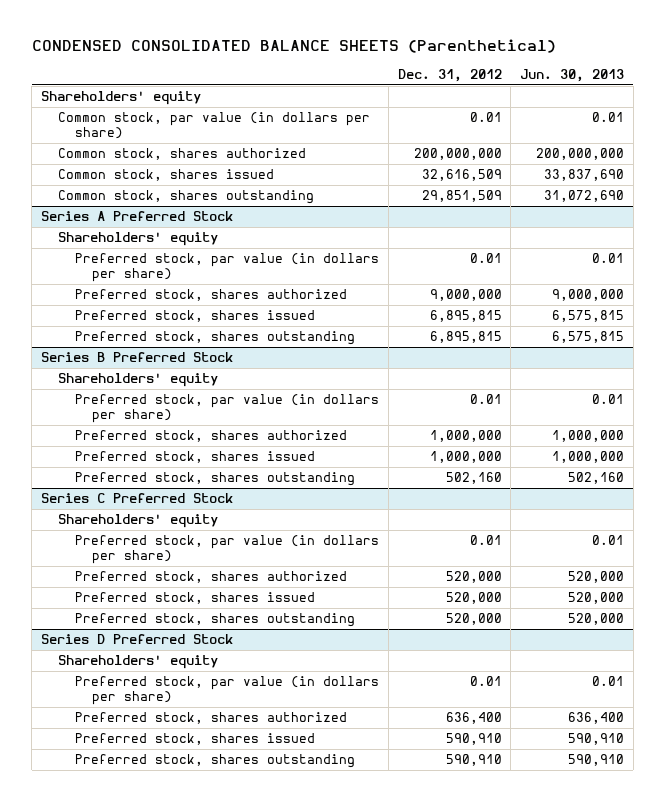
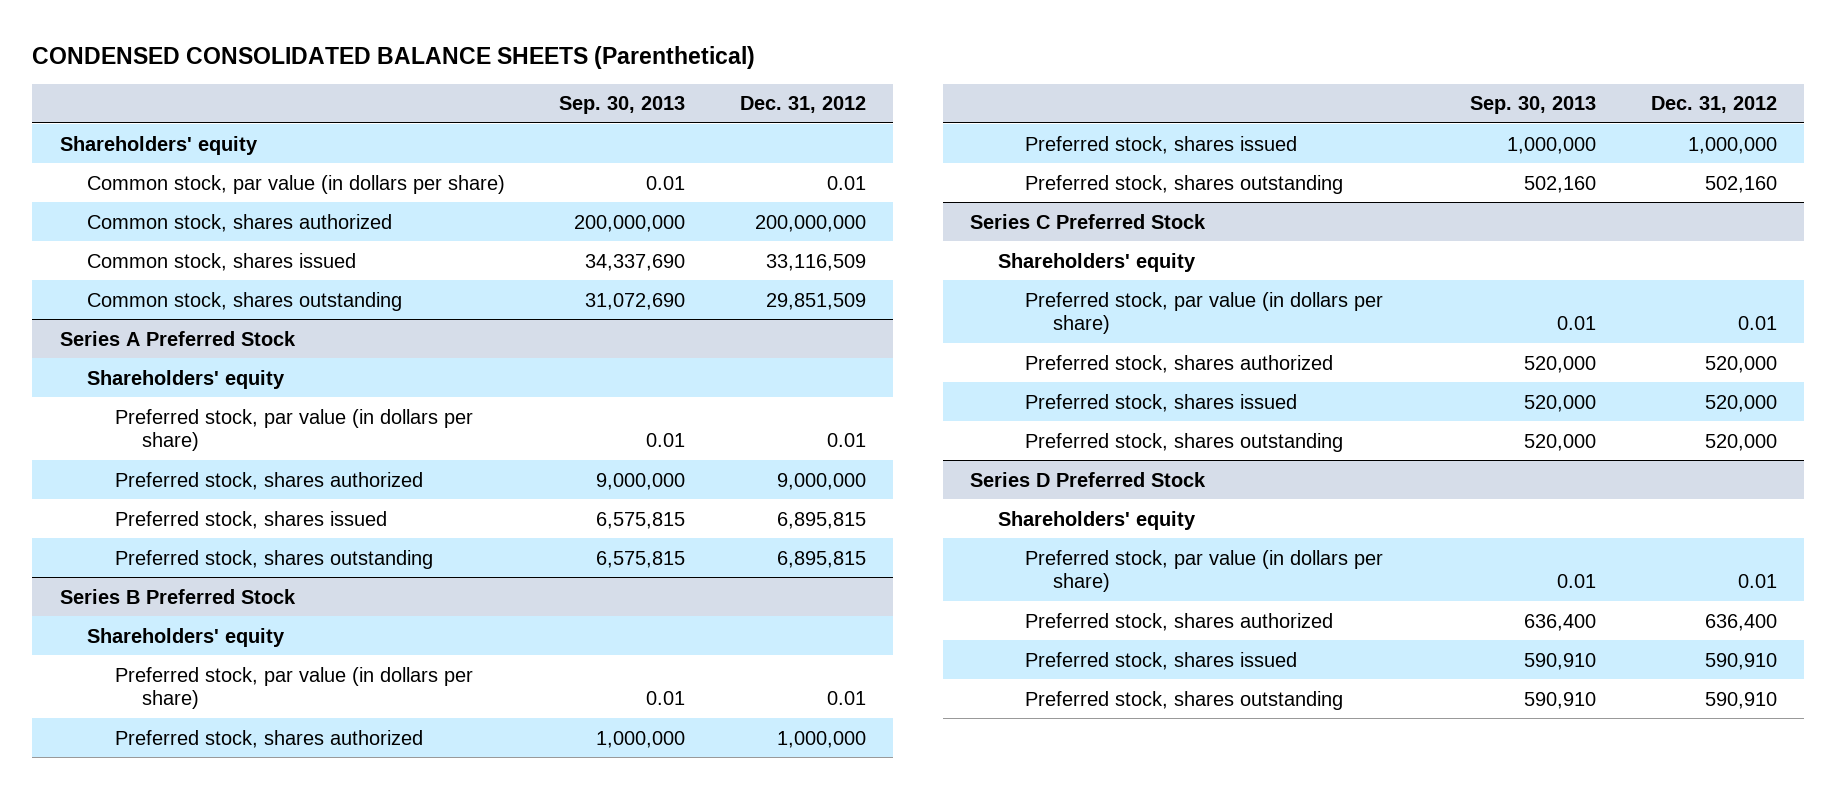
[520,68,625,82] Jun. 30, 2013 -> none
none -> [559,96,686,115] Sep. 30, 2013
[421,169,502,182] 32,616,509 -> [765,253,866,271] 33,116,509

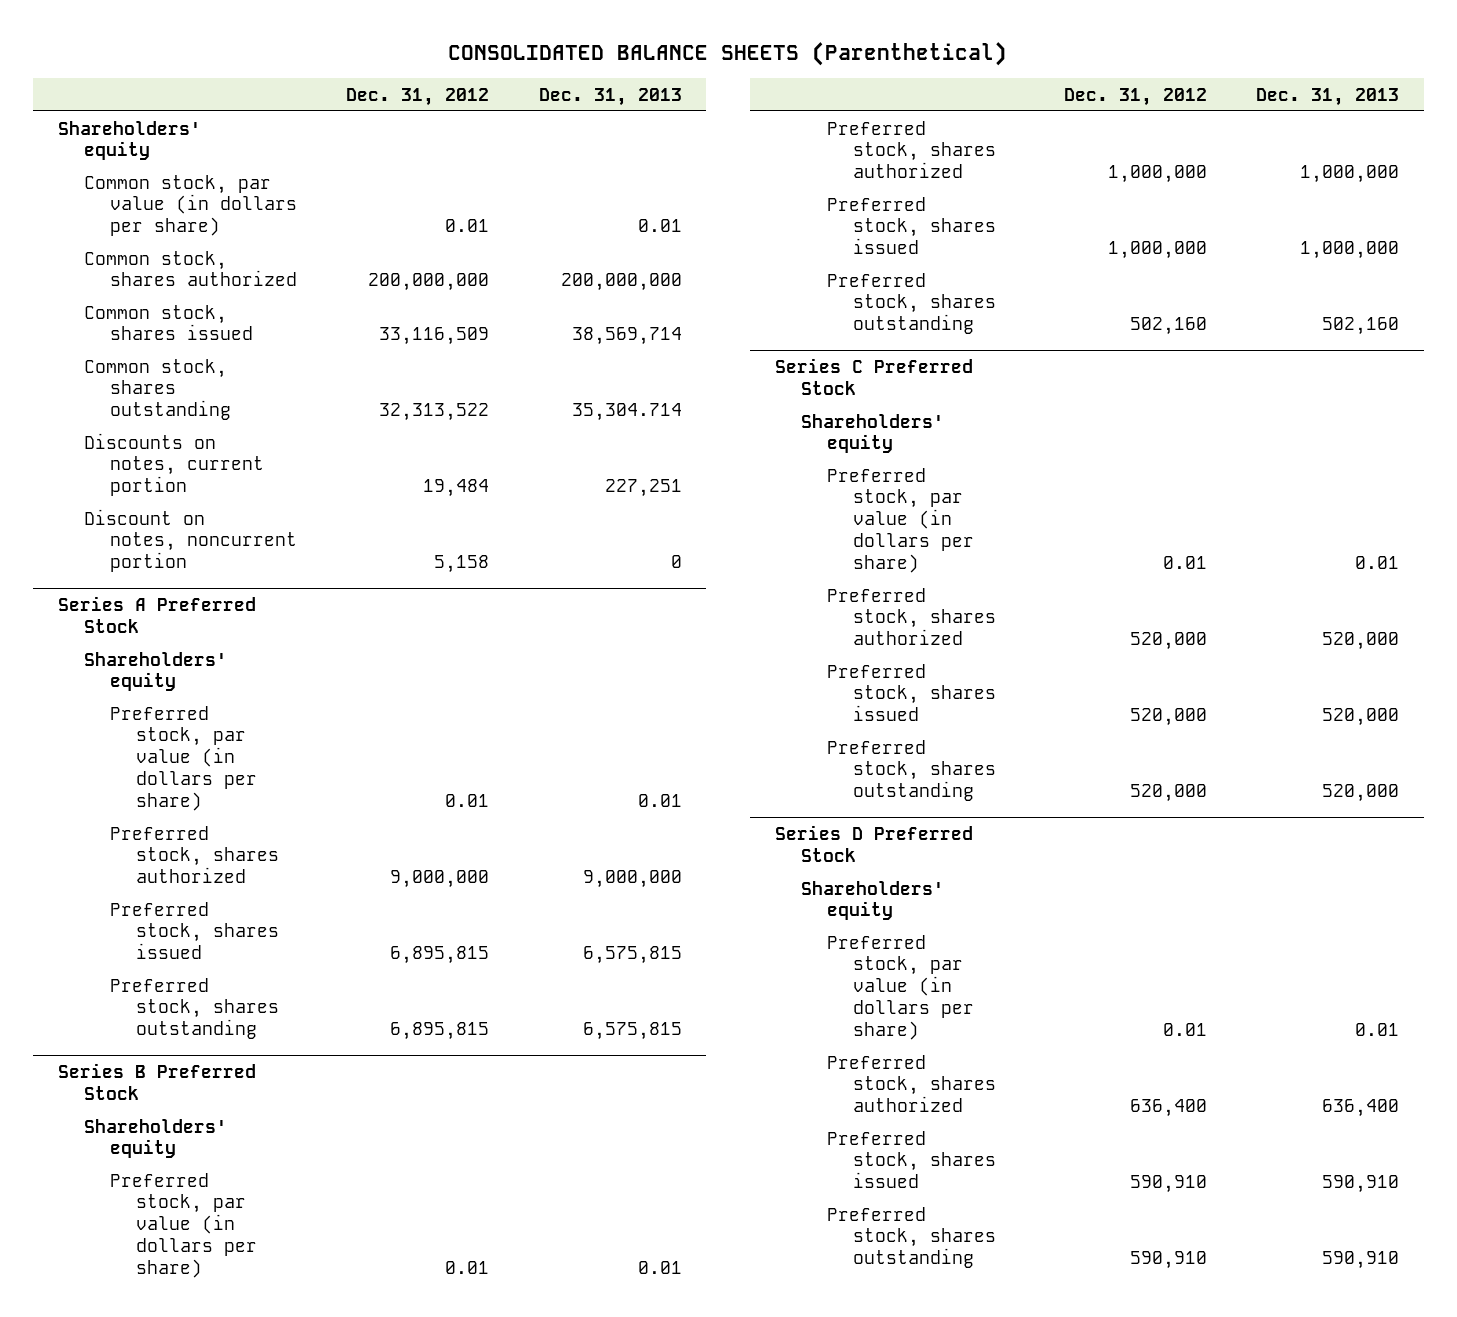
[32,45,756,69] CONDENSED CONSOLIDATED BALANCE SHEETS (Parenthetical) -> [448,42,1008,67] CONSOLIDATED BALANCE SHEETS (Parenthetical)
[559,96,686,115] Sep. 30, 2013 -> none
none -> [538,87,682,106] Dec. 31, 2013
[765,292,866,310] 29,851,509 -> [379,403,490,422] 32,313,522
none -> [83,432,264,497] Discounts on notes, current portion
none -> [83,508,297,573] Discount on notes, noncurrent portion

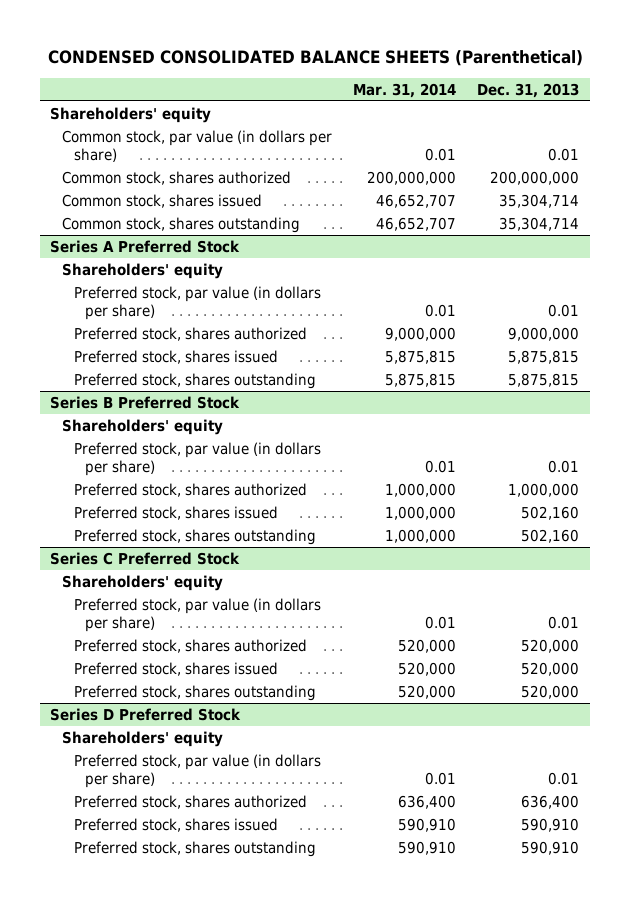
[448,42,1008,67] CONSOLIDATED BALANCE SHEETS (Parenthetical) -> [47,49,583,66] CONDENSED CONSOLIDATED BALANCE SHEETS (Parenthetical)
[346,87,490,106] Dec. 31, 2012 -> none
none -> [353,82,457,98] Mar. 31, 2014
[83,432,264,497] Discounts on notes, current portion -> none
[83,508,297,573] Discount on notes, noncurrent portion -> none
[571,327,682,346] 38,569,714 -> [499,193,580,208] 35,304,714
[571,403,682,422] 35,304.714 -> [499,216,580,231] 35,304,714
[582,946,682,965] 6,575,815 -> [508,349,580,364] 5,875,815
[582,1022,682,1041] 6,575,815 -> [508,372,580,387] 5,875,815
[1299,241,1399,260] 1,000,000 -> [521,505,580,520] 502,160

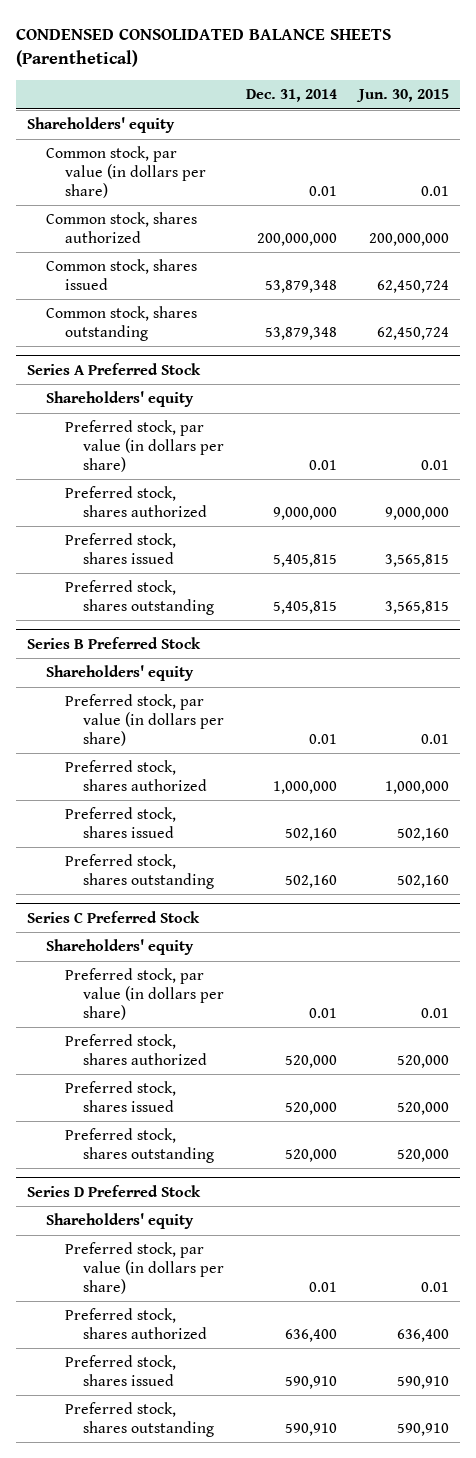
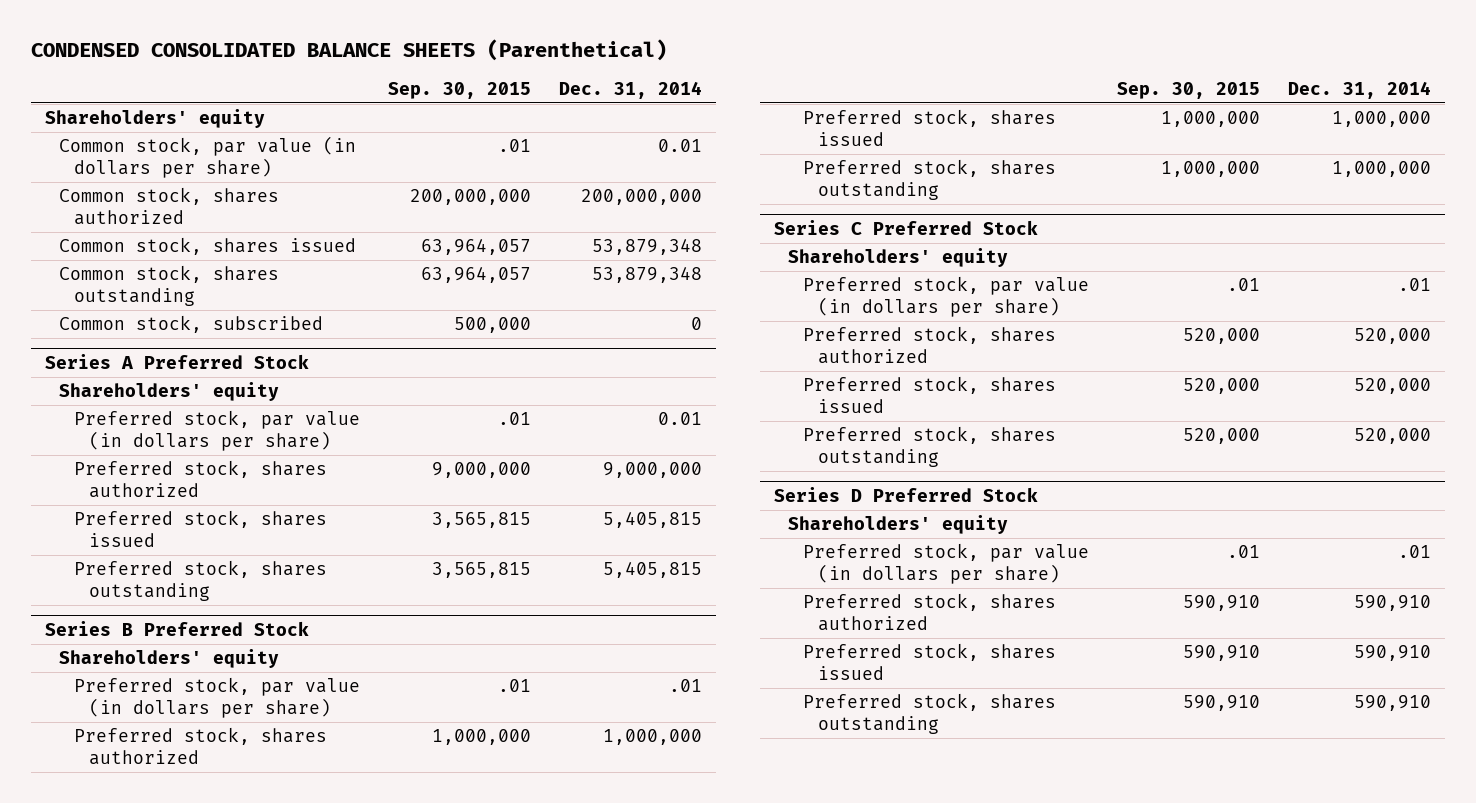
[356,89,450,103] Jun. 30, 2015 -> none
none -> [387,81,531,99] Sep. 30, 2015
none -> [59,314,324,333] Common stock, subscribed
[309,733,338,744] 0.01 -> [669,678,703,692] .01
[285,827,338,841] 502,160 -> [1332,110,1432,127] 1,000,000
[285,874,338,888] 502,160 -> [1332,160,1432,177] 1,000,000
[309,1007,338,1018] 0.01 -> [1398,277,1432,291] .01
[309,1281,338,1292] 0.01 -> [1398,544,1432,558] .01
[285,1328,338,1342] 636,400 -> [1354,594,1432,611] 590,910

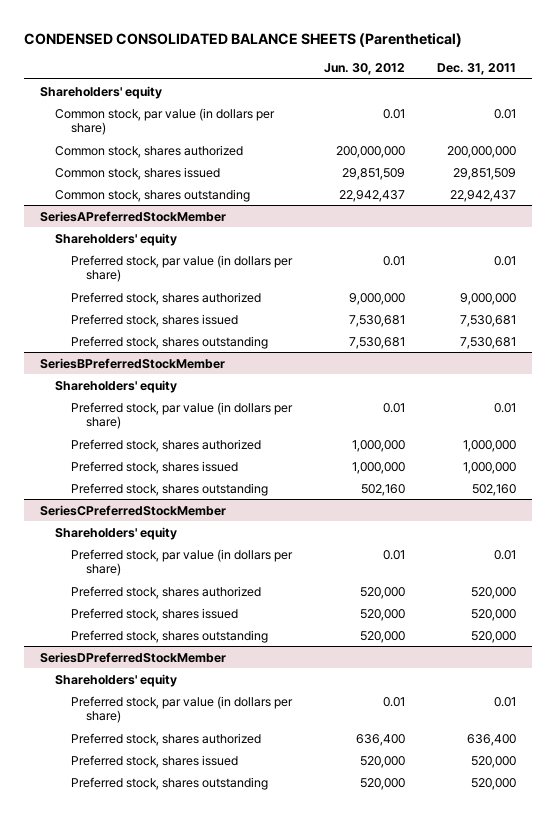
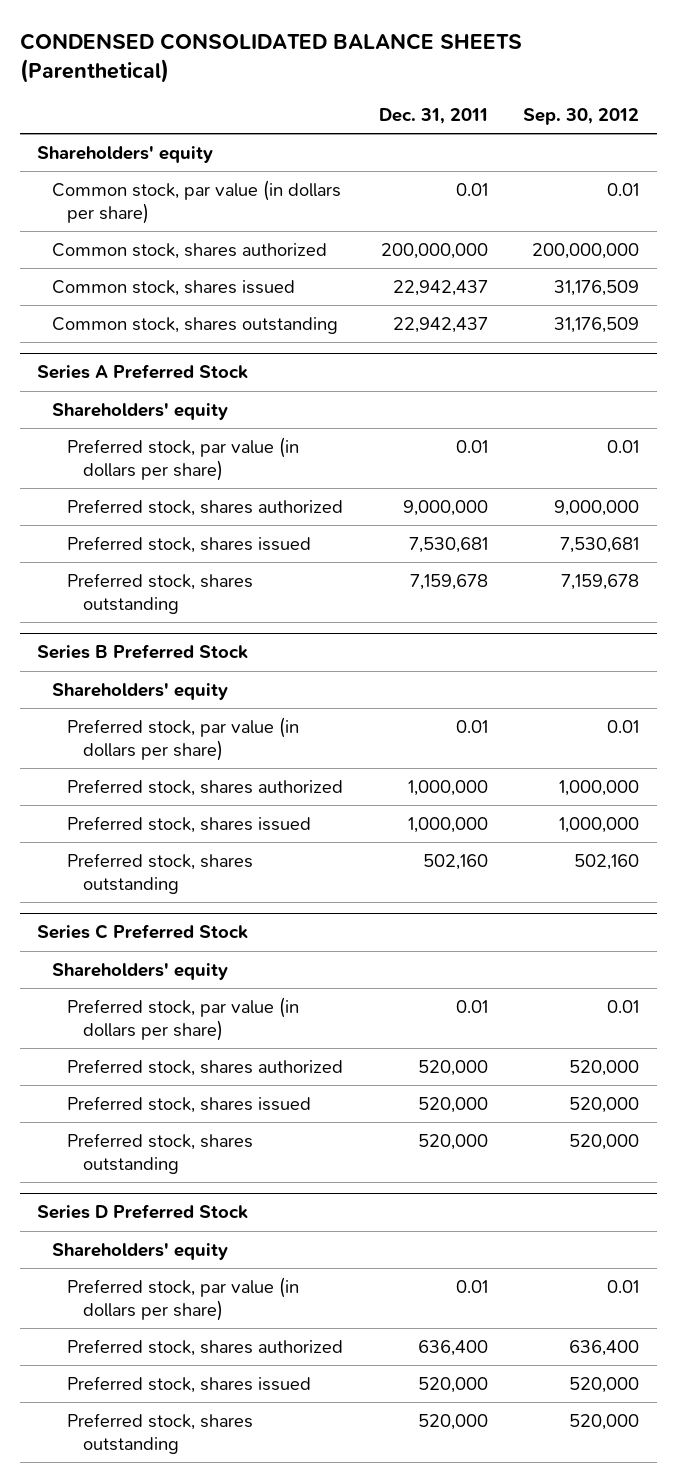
[323,63,405,76] Jun. 30, 2012 -> none
none -> [523,108,640,126] Sep. 30, 2012
[452,167,516,180] 29,851,509 -> [392,279,488,296] 22,942,437
[39,210,226,222] SeriesAPreferredStockMember -> none
none -> [37,364,249,380] Series A Preferred Stock
[39,357,225,369] SeriesBPreferredStockMember -> none
[459,336,516,349] 7,530,681 -> [409,573,488,590] 7,159,678
none -> [37,644,249,660] Series B Preferred Stock
[39,504,226,516] SeriesCPreferredStockMember -> none
none -> [37,924,249,940] Series C Preferred Stock
[39,651,226,663] SeriesDPreferredStockMember -> none
none -> [37,1204,249,1220] Series D Preferred Stock

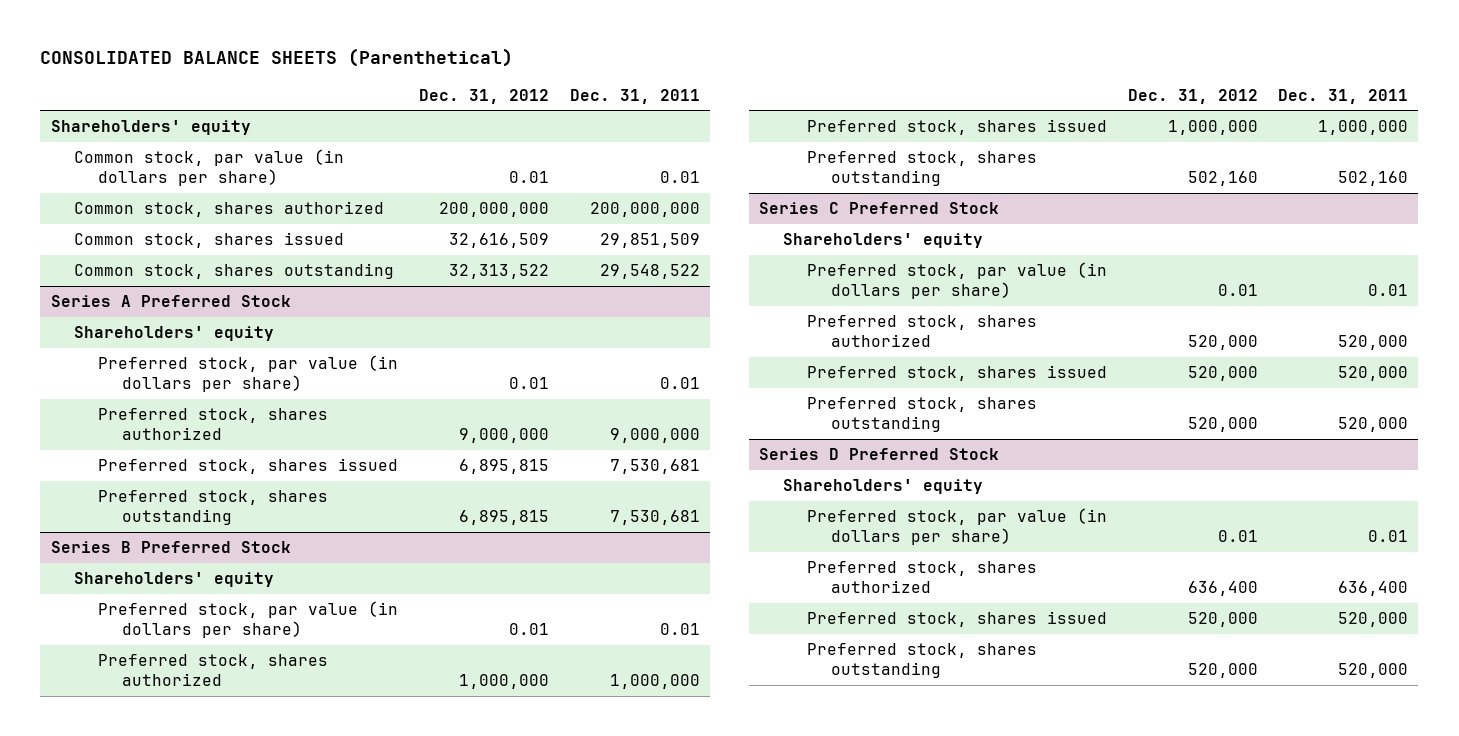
[19,32,522,83] CONDENSED CONSOLIDATED BALANCE SHEETS (Parenthetical) -> [40,48,514,68] CONSOLIDATED BALANCE SHEETS (Parenthetical)
[523,108,640,126] Sep. 30, 2012 -> none
none -> [419,88,550,104] Dec. 31, 2012
[392,279,488,296] 22,942,437 -> [599,233,700,249] 29,851,509
[392,316,488,333] 22,942,437 -> [599,264,700,280] 29,548,522
[409,573,488,590] 7,159,678 -> [609,509,700,525] 7,530,681

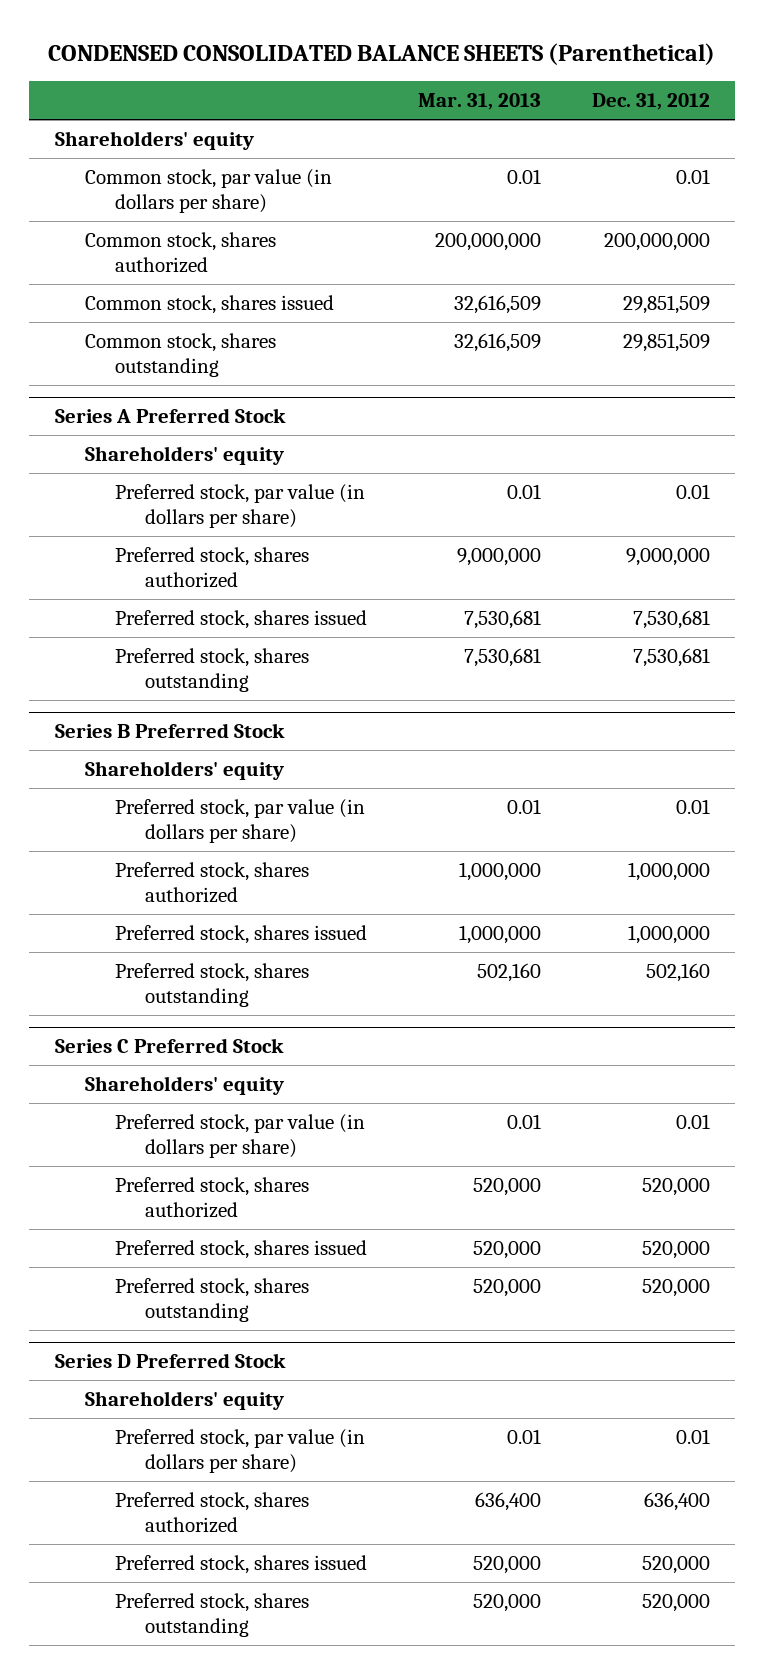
[40,48,514,68] CONSOLIDATED BALANCE SHEETS (Parenthetical) -> [48,43,716,66] CONDENSED CONSOLIDATED BALANCE SHEETS (Parenthetical)
[569,88,700,104] Dec. 31, 2011 -> none
none -> [417,93,541,111] Mar. 31, 2013
[449,233,550,249] 32,616,509 -> [622,294,710,314] 29,851,509
[449,264,550,280] 32,313,522 -> [622,332,710,352] 29,851,509
[459,459,550,475] 6,895,815 -> [632,609,710,629] 7,530,681
[459,509,550,525] 6,895,815 -> [632,647,710,667] 7,530,681

